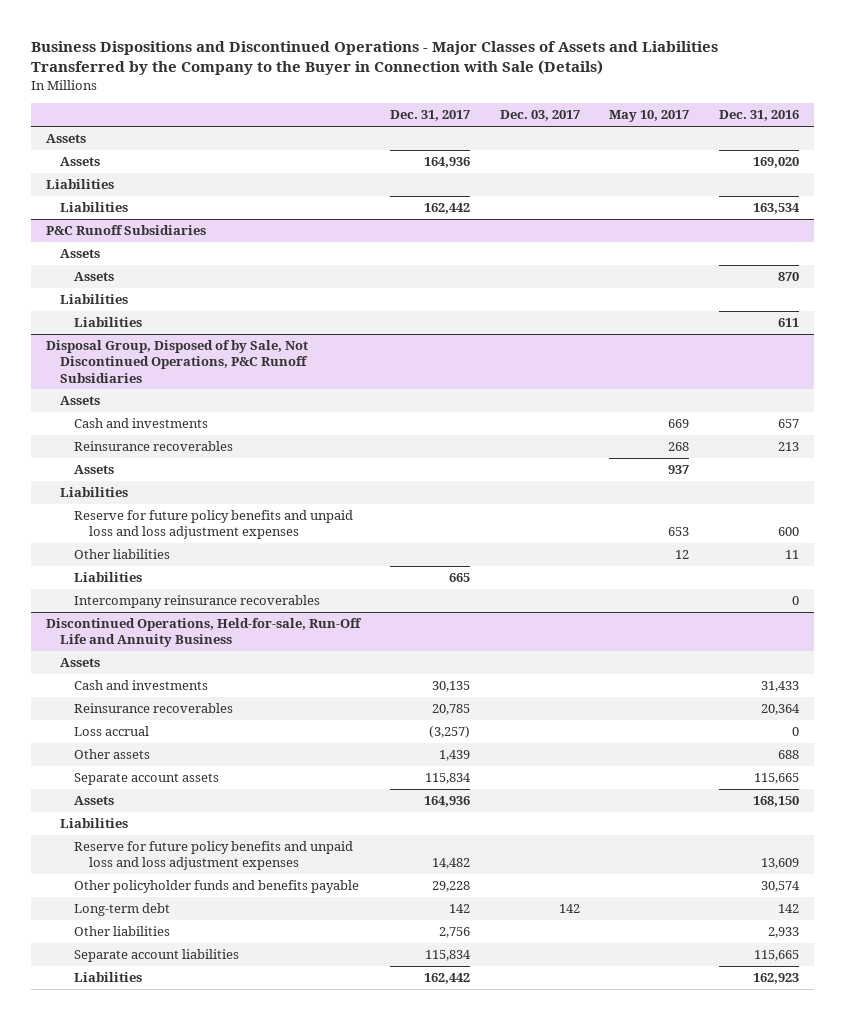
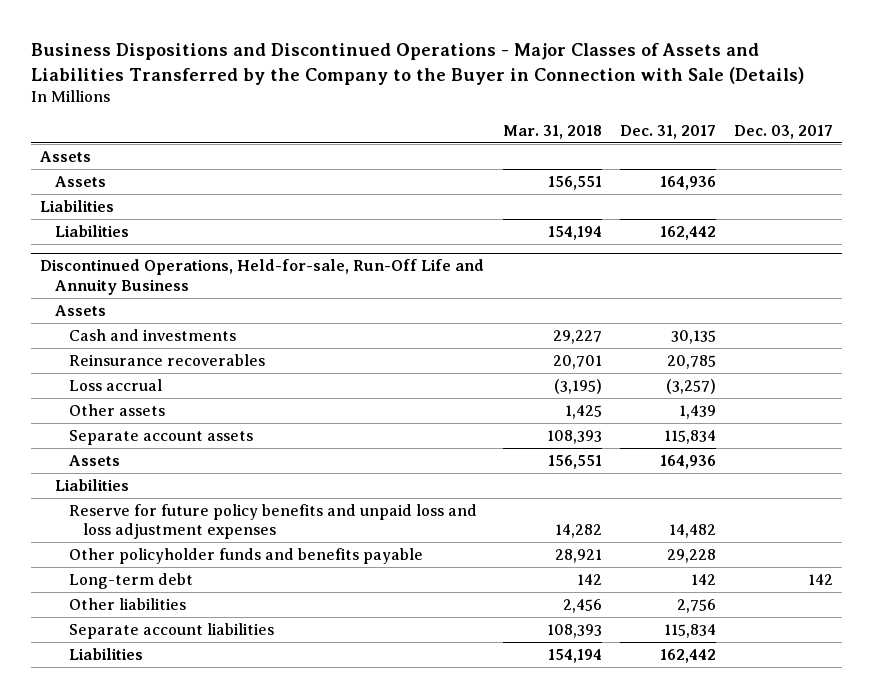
[609,110,690,123] May 10, 2017 -> none
[719,110,800,122] Dec. 31, 2016 -> none
none -> [502,124,602,139] Mar. 31, 2018
[46,225,207,236] P&C Runoff Subsidiaries -> none
[60,249,101,259] Assets -> none
[74,272,115,282] Assets -> none
[60,294,129,305] Liabilities -> none
[74,317,143,328] Liabilities -> none
[46,340,309,383] Disposal Group, Disposed of by Sale, Not Discontinued Operations, P&C Runoff Subsidiaries -> none
[60,396,101,406] Assets -> none
[74,418,209,429] Cash and investments -> none
[74,441,234,452] Reinsurance recoverables -> none
[74,465,115,475] Assets -> none
[60,487,129,498] Liabilities -> none
[74,510,354,540] Reserve for future policy benefits and unpaid loss and loss adjustment expenses -> none
[74,549,171,560] Other liabilities -> none
[74,572,143,583] Liabilities -> none
[74,595,321,609] Intercompany reinsurance recoverables -> none

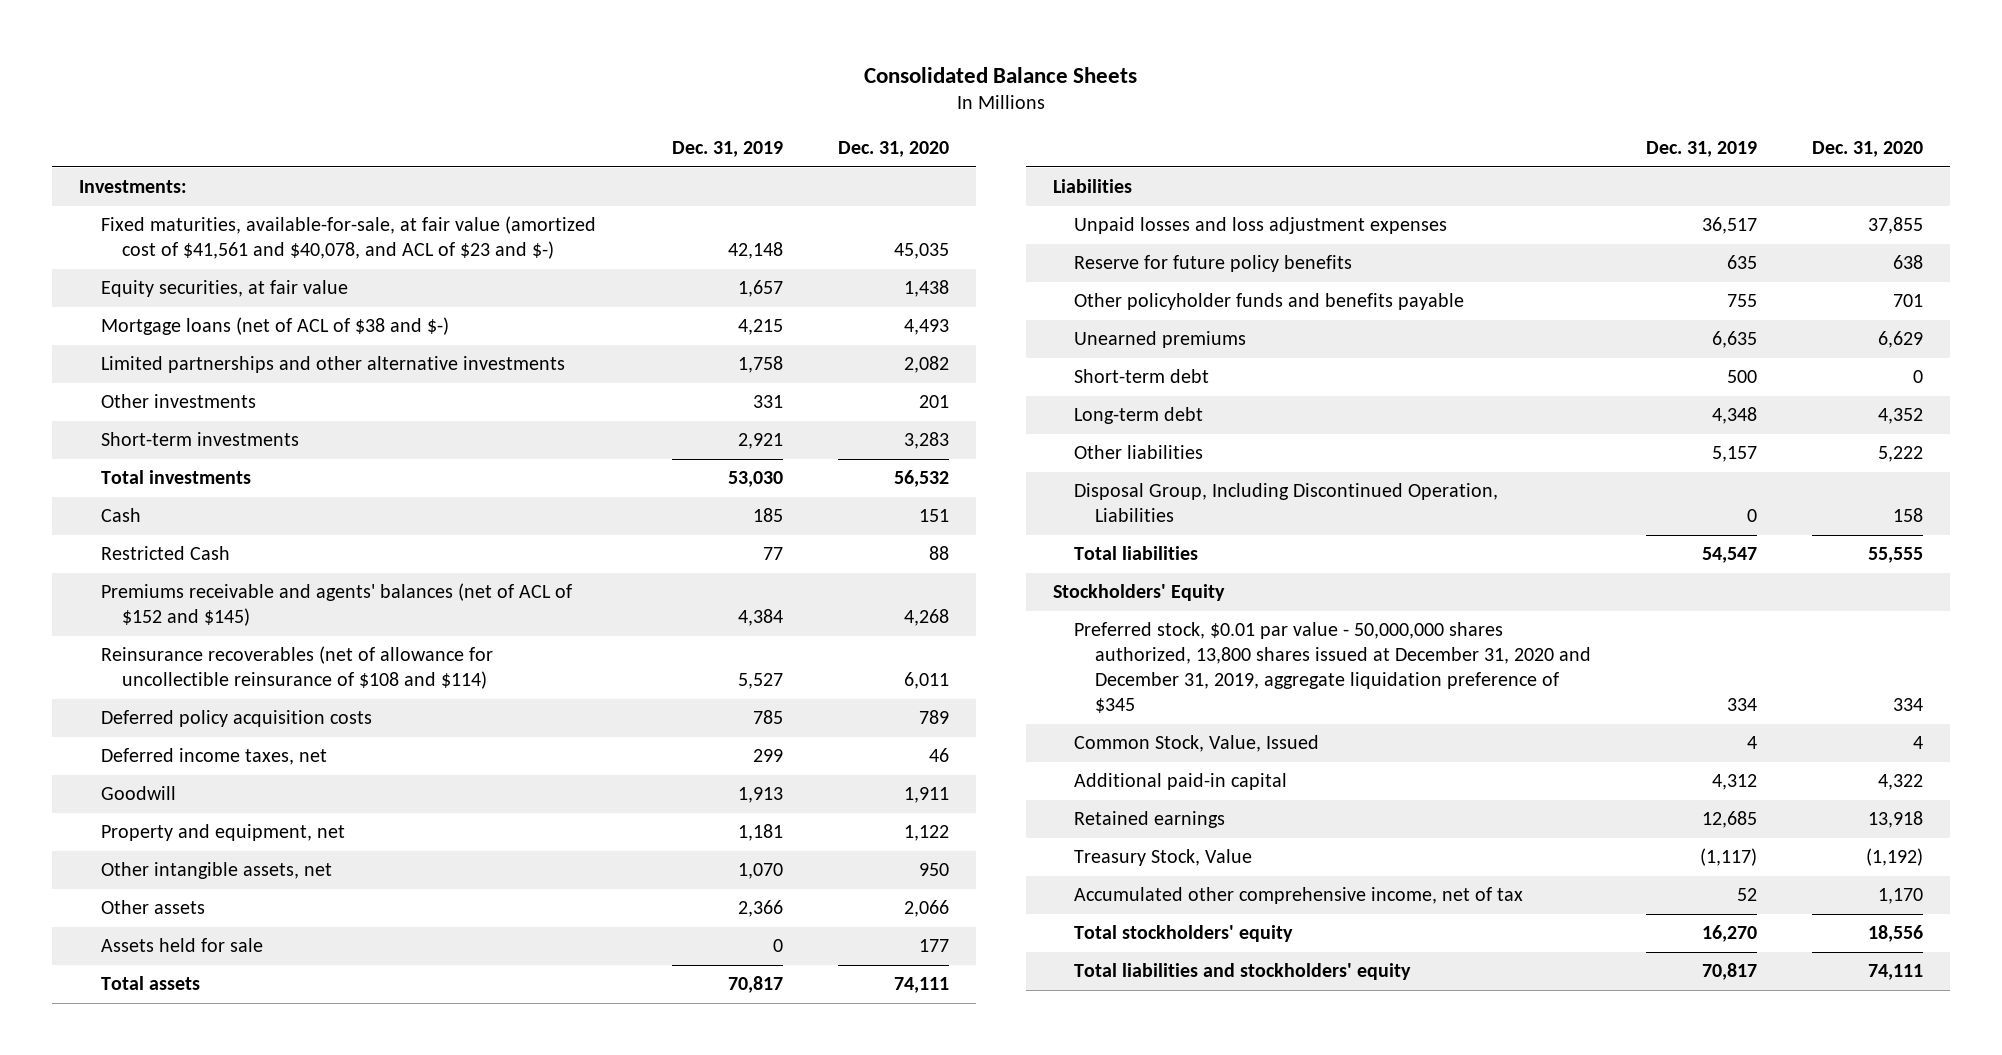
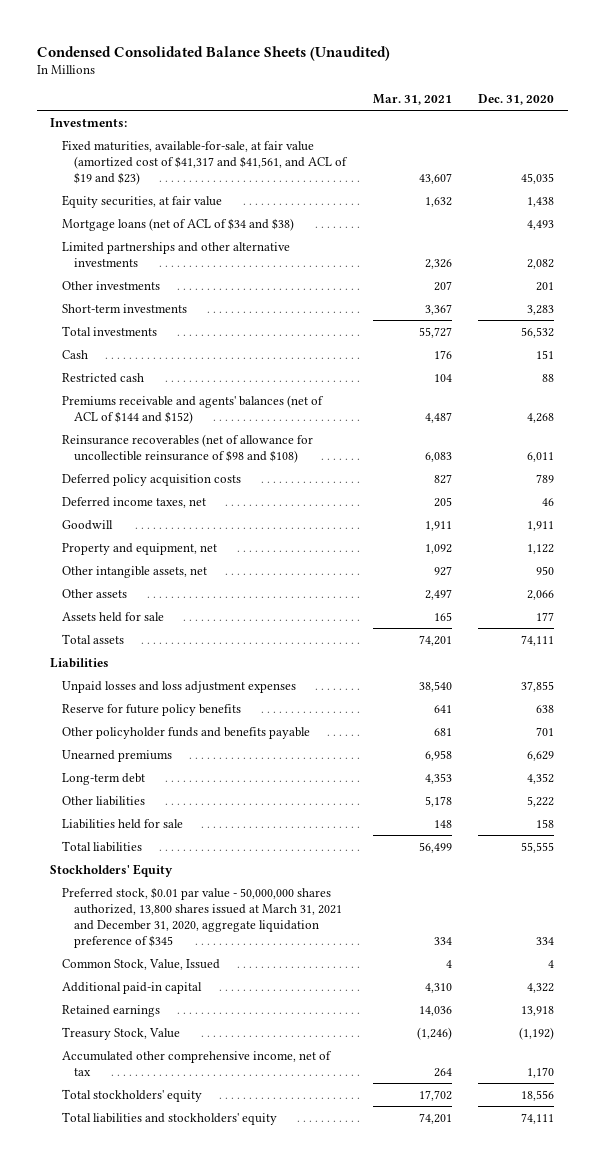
[864,66,1138,83] Consolidated Balance Sheets -> [36,45,390,61] Condensed Consolidated Balance Sheets (Unaudited)
[672,141,784,158] Dec. 31, 2019 -> none
none -> [372,93,452,105] Mar. 31, 2021
[100,216,596,260] Fixed maturities, available-for-sale, at fair value (amortized cost of $41,561 and $40,078, and ACL of $23 and $-) -> [62,139,349,185] Fixed maturities, available-for-sale, at fair value (amortized cost of $41,317 and $41,561, and ACL of $19 and $23)
[100,317,449,336] Mortgage loans (net of ACL of $38 and $-) -> [62,217,295,231] Mortgage loans (net of ACL of $34 and $38)
[100,546,230,561] Restricted Cash -> [62,372,145,383] Restricted cash
[100,583,572,627] Premiums receivable and agents' balances (net of ACL of $152 and $145) -> [62,394,325,424] Premiums receivable and agents' balances (net of ACL of $144 and $152)
[100,646,493,690] Reinsurance recoverables (net of allowance for uncollectible reinsurance of $108 and $114) -> [62,433,314,463] Reinsurance recoverables (net of allowance for uncollectible reinsurance of $98 and $108)
[1074,369,1210,384] Short-term debt -> none
[1074,483,1499,523] Disposal Group, Including Discontinued Operation, Liabilities -> [62,818,184,829] Liabilities held for sale
[1074,622,1592,714] Preferred stock, $0.01 par value - 50,000,000 shares authorized, 13,800 shares issued at December 31, 2020 and December 31, 2019, aggregate liquidation preference of $345 -> [62,886,343,948] Preferred stock, $0.01 par value - 50,000,000 shares authorized, 13,800 shares issued at March 31, 2021 and December 31, 2020, aggregate liquidation preference of $345

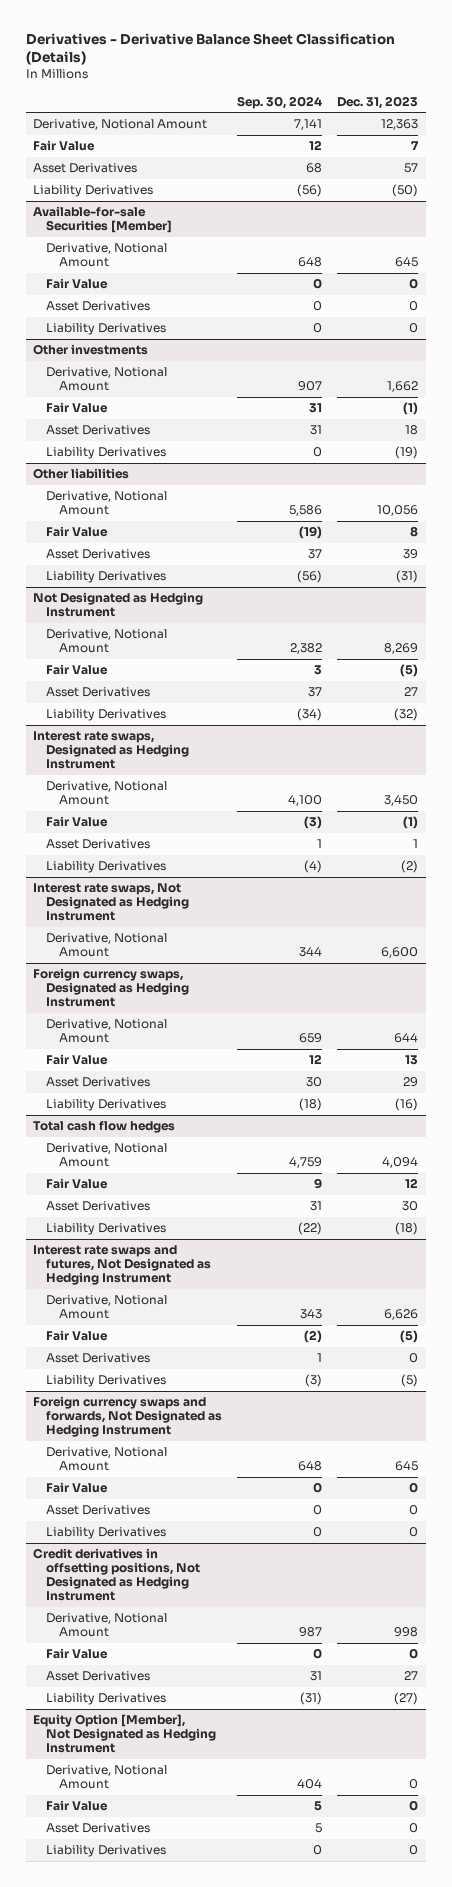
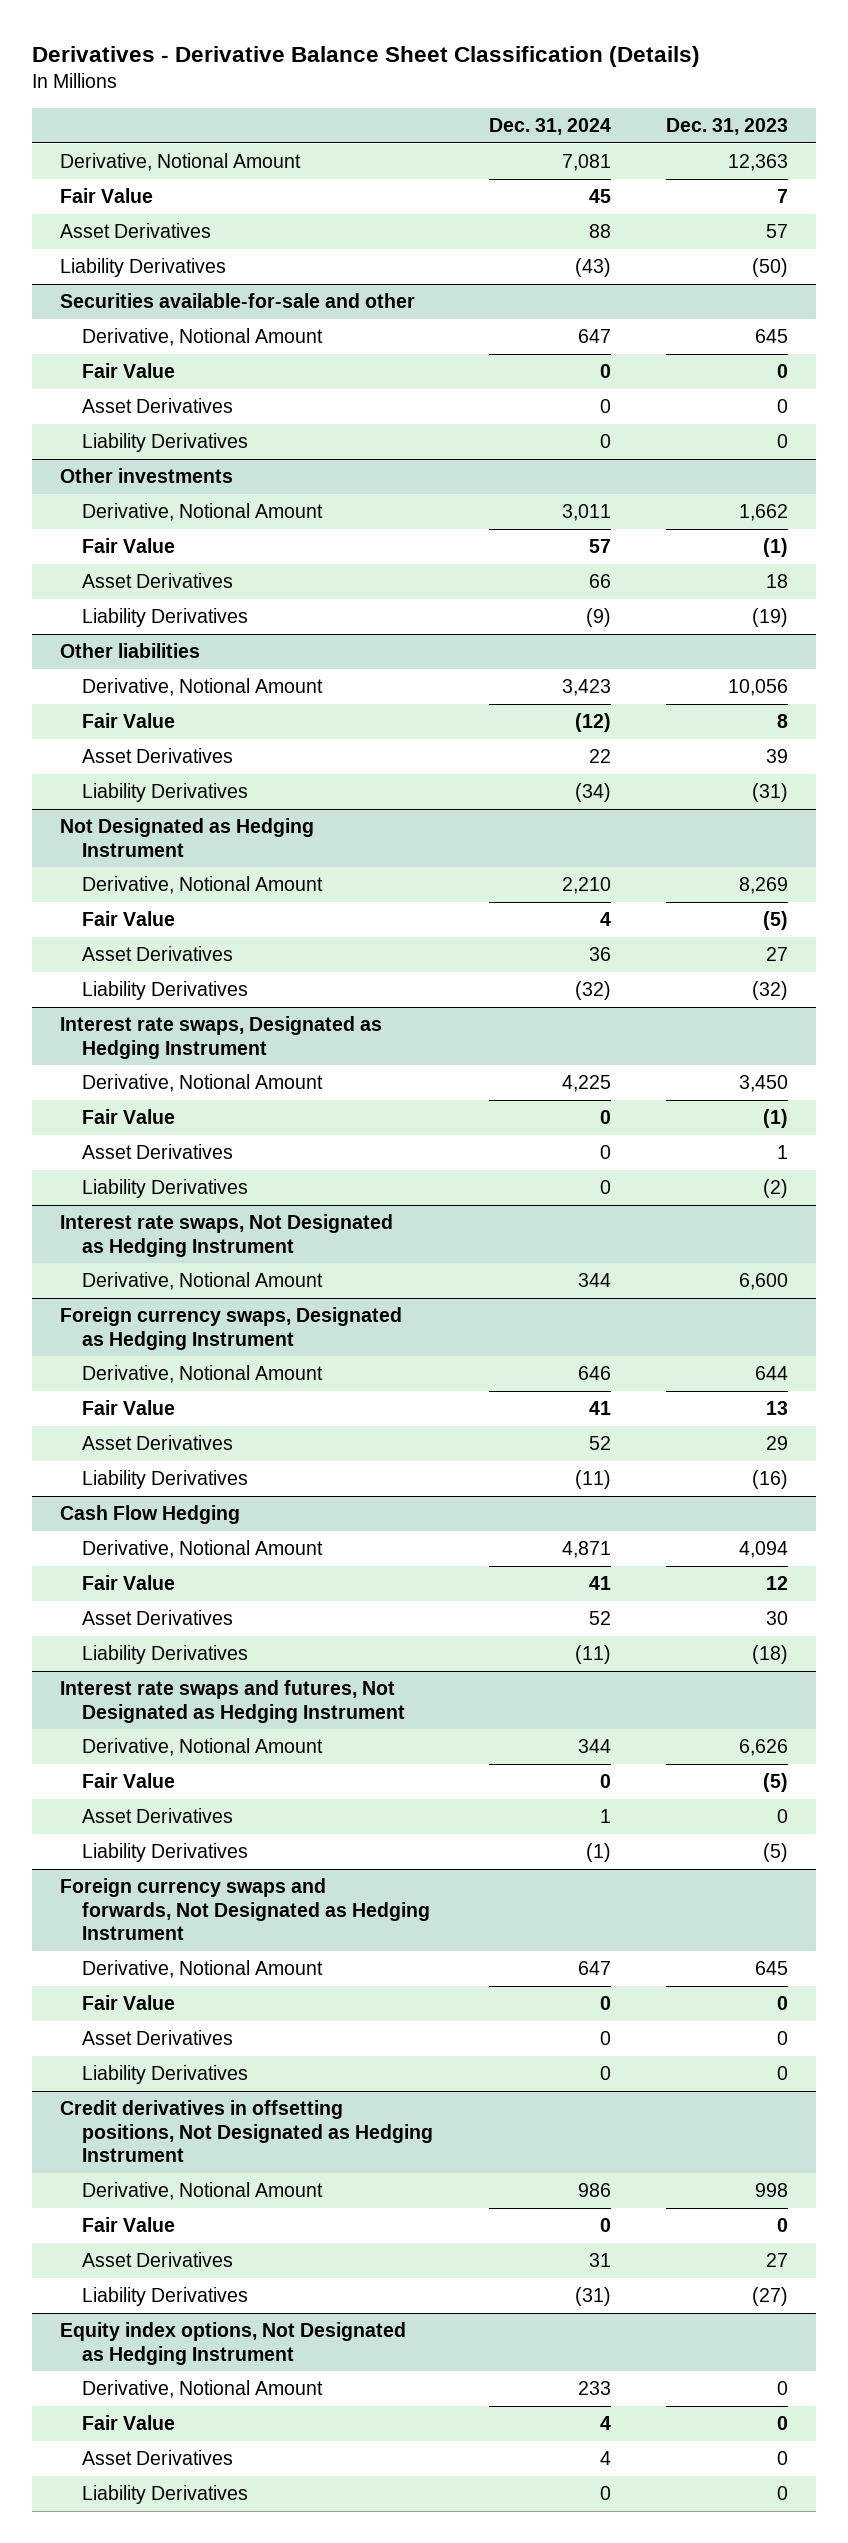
[237,95,323,109] Sep. 30, 2024 -> none
none -> [488,118,611,136] Dec. 31, 2024
[33,206,173,234] Available-for-sale Securities [Member] -> [59,293,415,309] Securities available-for-sale and other
[33,1121,176,1134] Total cash flow hedges -> [59,1505,240,1525] Cash Flow Hedging
[33,1714,217,1754] Equity Option [Member], Not Designated as Hedging Instrument -> [59,2322,406,2365] Equity index options, Not Designated as Hedging Instrument

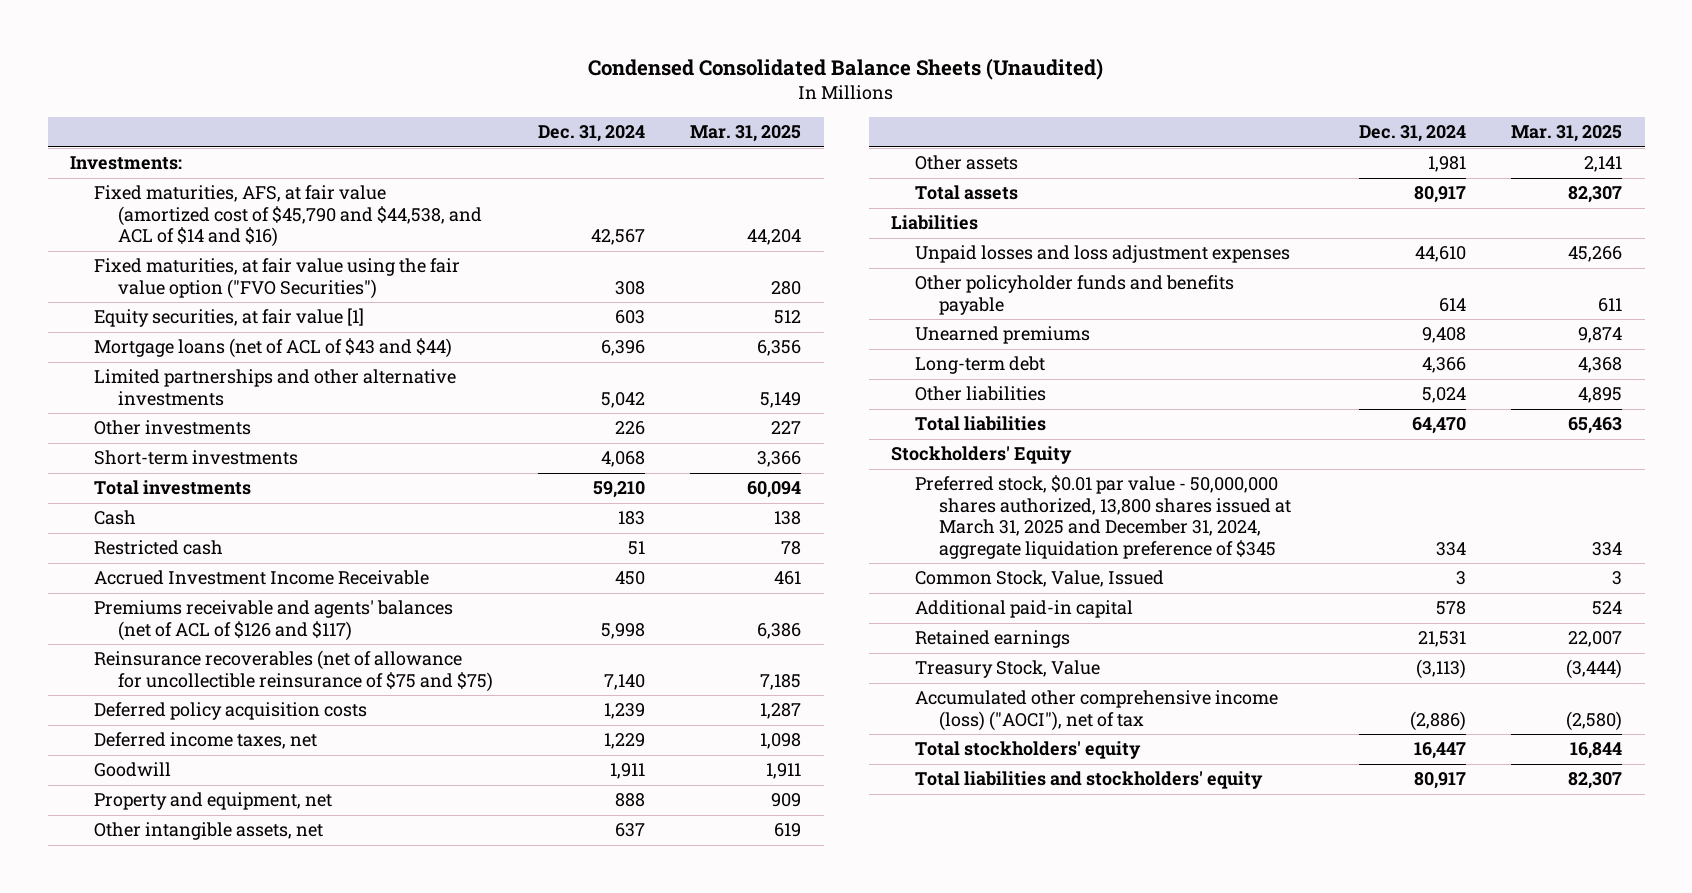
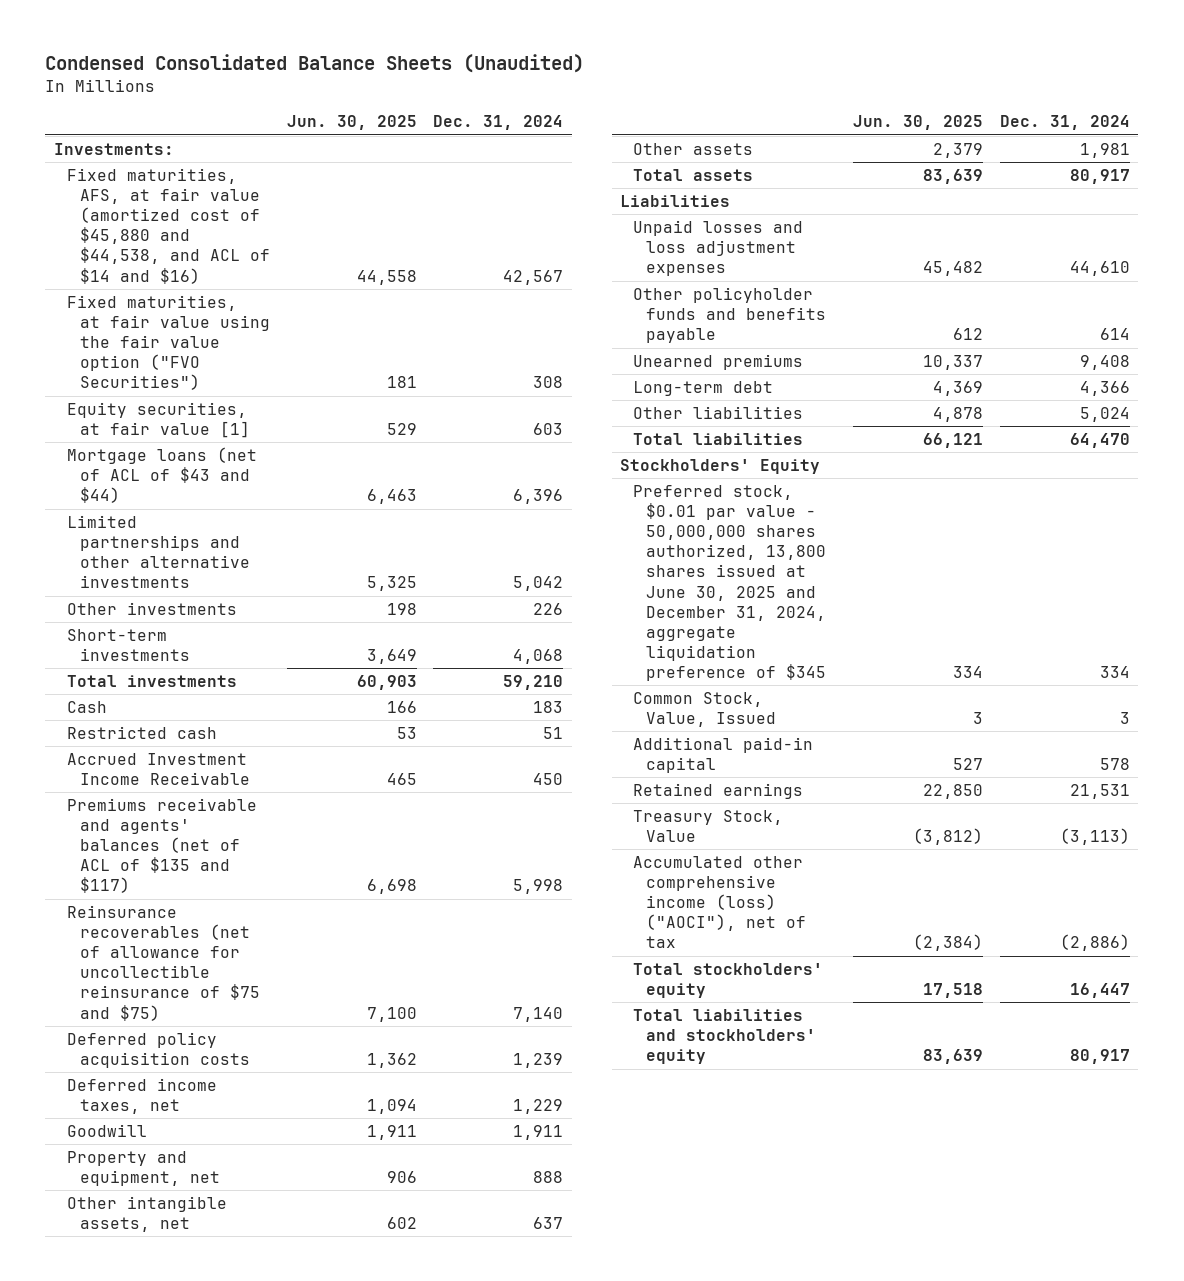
[690,125,802,143] Mar. 31, 2025 -> none
none -> [286,115,417,131] Jun. 30, 2025
[93,185,482,248] Fixed maturities, AFS, at fair value (amortized cost of $45,790 and $44,538, and ACL of $14 and $16) -> [66,168,270,284] Fixed maturities, AFS, at fair value (amortized cost of $45,880 and $44,538, and ACL of $14 and $16)
[93,600,453,641] Premiums receivable and agents' balances (net of ACL of $126 and $117) -> [66,798,257,894] Premiums receivable and agents' balances (net of ACL of $135 and $117)
[914,475,1291,559] Preferred stock, $0.01 par value - 50,000,000 shares authorized, 13,800 shares issued at March 31, 2025 and December 31, 2024, aggregate liquidation preference of $345 -> [633,485,827,681] Preferred stock, $0.01 par value - 50,000,000 shares authorized, 13,800 shares issued at June 30, 2025 and December 31, 2024, aggregate liquidation preference of $345

